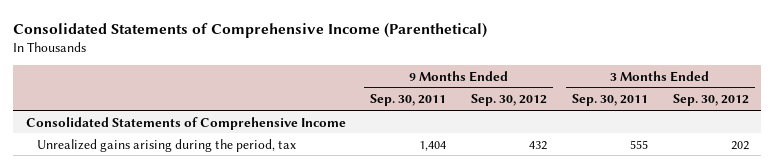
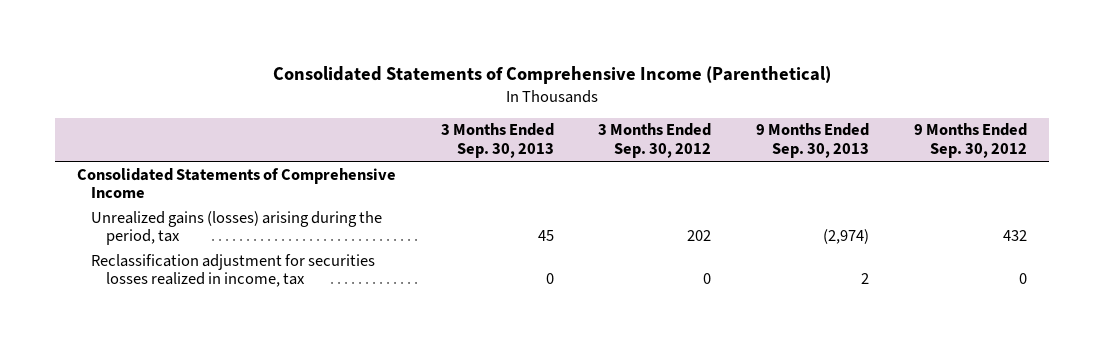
[370,94,447,107] Sep. 30, 2011 -> none
[571,94,648,107] Sep. 30, 2011 -> none
none -> [440,123,554,159] 3 Months Ended Sep. 30, 2013
none -> [755,123,869,159] 9 Months Ended Sep. 30, 2013
[36,138,296,152] Unrealized gains arising during the period, tax -> [91,210,383,246] Unrealized gains (losses) arising during the period, tax
none -> [91,253,376,288] Reclassification adjustment for securities losses realized in income, tax

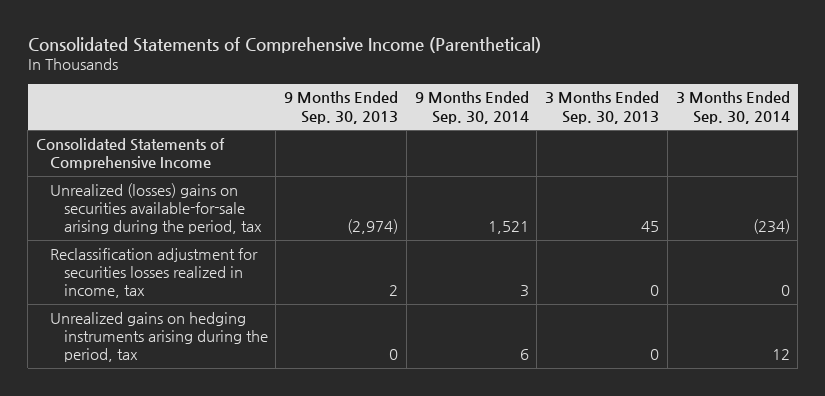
[598,123,712,159] 3 Months Ended Sep. 30, 2012 -> none
[913,123,1027,159] 9 Months Ended Sep. 30, 2012 -> none
none -> [414,91,529,124] 9 Months Ended Sep. 30, 2014
none -> [675,91,790,124] 3 Months Ended Sep. 30, 2014
[91,210,383,246] Unrealized gains (losses) arising during the period, tax -> [49,182,262,235] Unrealized (losses) gains on securities available-for-sale arising during the period, tax
none -> [49,311,268,363] Unrealized gains on hedging instruments arising during the period, tax

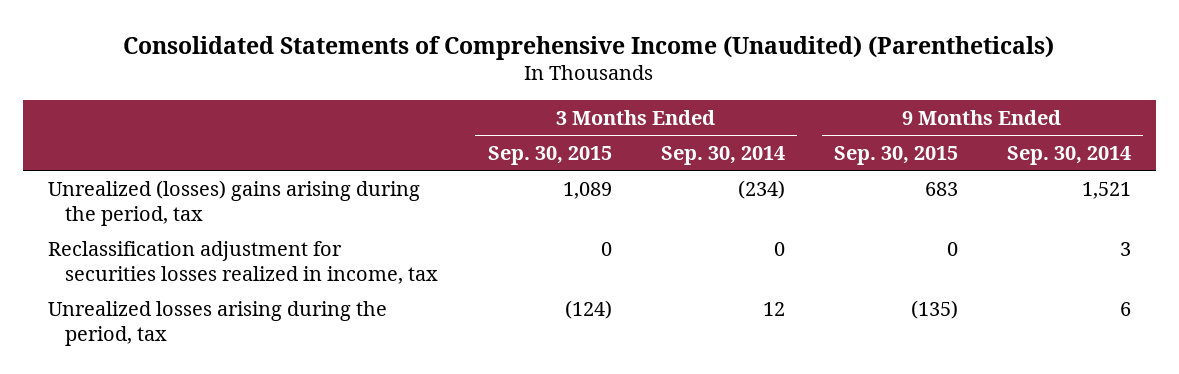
[27,37,541,54] Consolidated Statements of Comprehensive Income (Parenthetical) -> [123,35,1055,60] Consolidated Statements of Comprehensive Income (Unaudited) (Parentheticals)
[284,91,399,124] 9 Months Ended Sep. 30, 2013 -> none
[545,91,660,124] 3 Months Ended Sep. 30, 2013 -> none
none -> [487,145,612,165] Sep. 30, 2015
none -> [833,145,958,165] Sep. 30, 2015
[35,137,225,170] Consolidated Statements of Comprehensive Income -> none
[49,182,262,235] Unrealized (losses) gains on securities available-for-sale arising during the period, tax -> [47,179,420,226] Unrealized (losses) gains arising during the period, tax
[49,311,268,363] Unrealized gains on hedging instruments arising during the period, tax -> [47,300,387,346] Unrealized losses arising during the period, tax

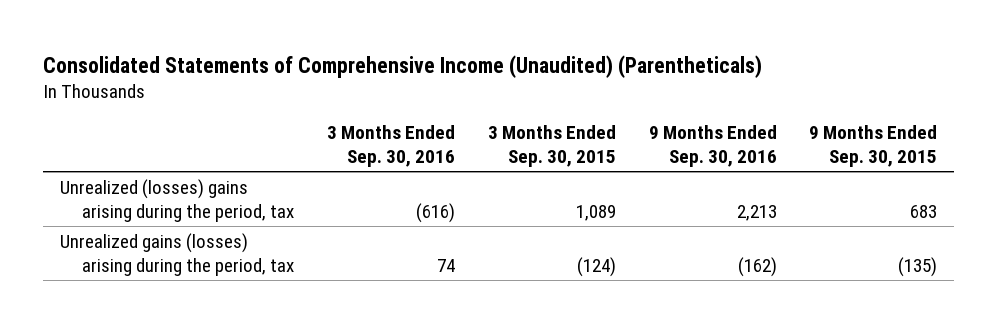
[660,145,785,165] Sep. 30, 2014 -> none
[1007,145,1132,165] Sep. 30, 2014 -> none
none -> [327,124,456,167] 3 Months Ended Sep. 30, 2016
none -> [648,124,777,167] 9 Months Ended Sep. 30, 2016
[47,240,439,284] Reclassification adjustment for securities losses realized in income, tax -> none
[47,300,387,346] Unrealized losses arising during the period, tax -> [59,232,295,276] Unrealized gains (losses) arising during the period, tax

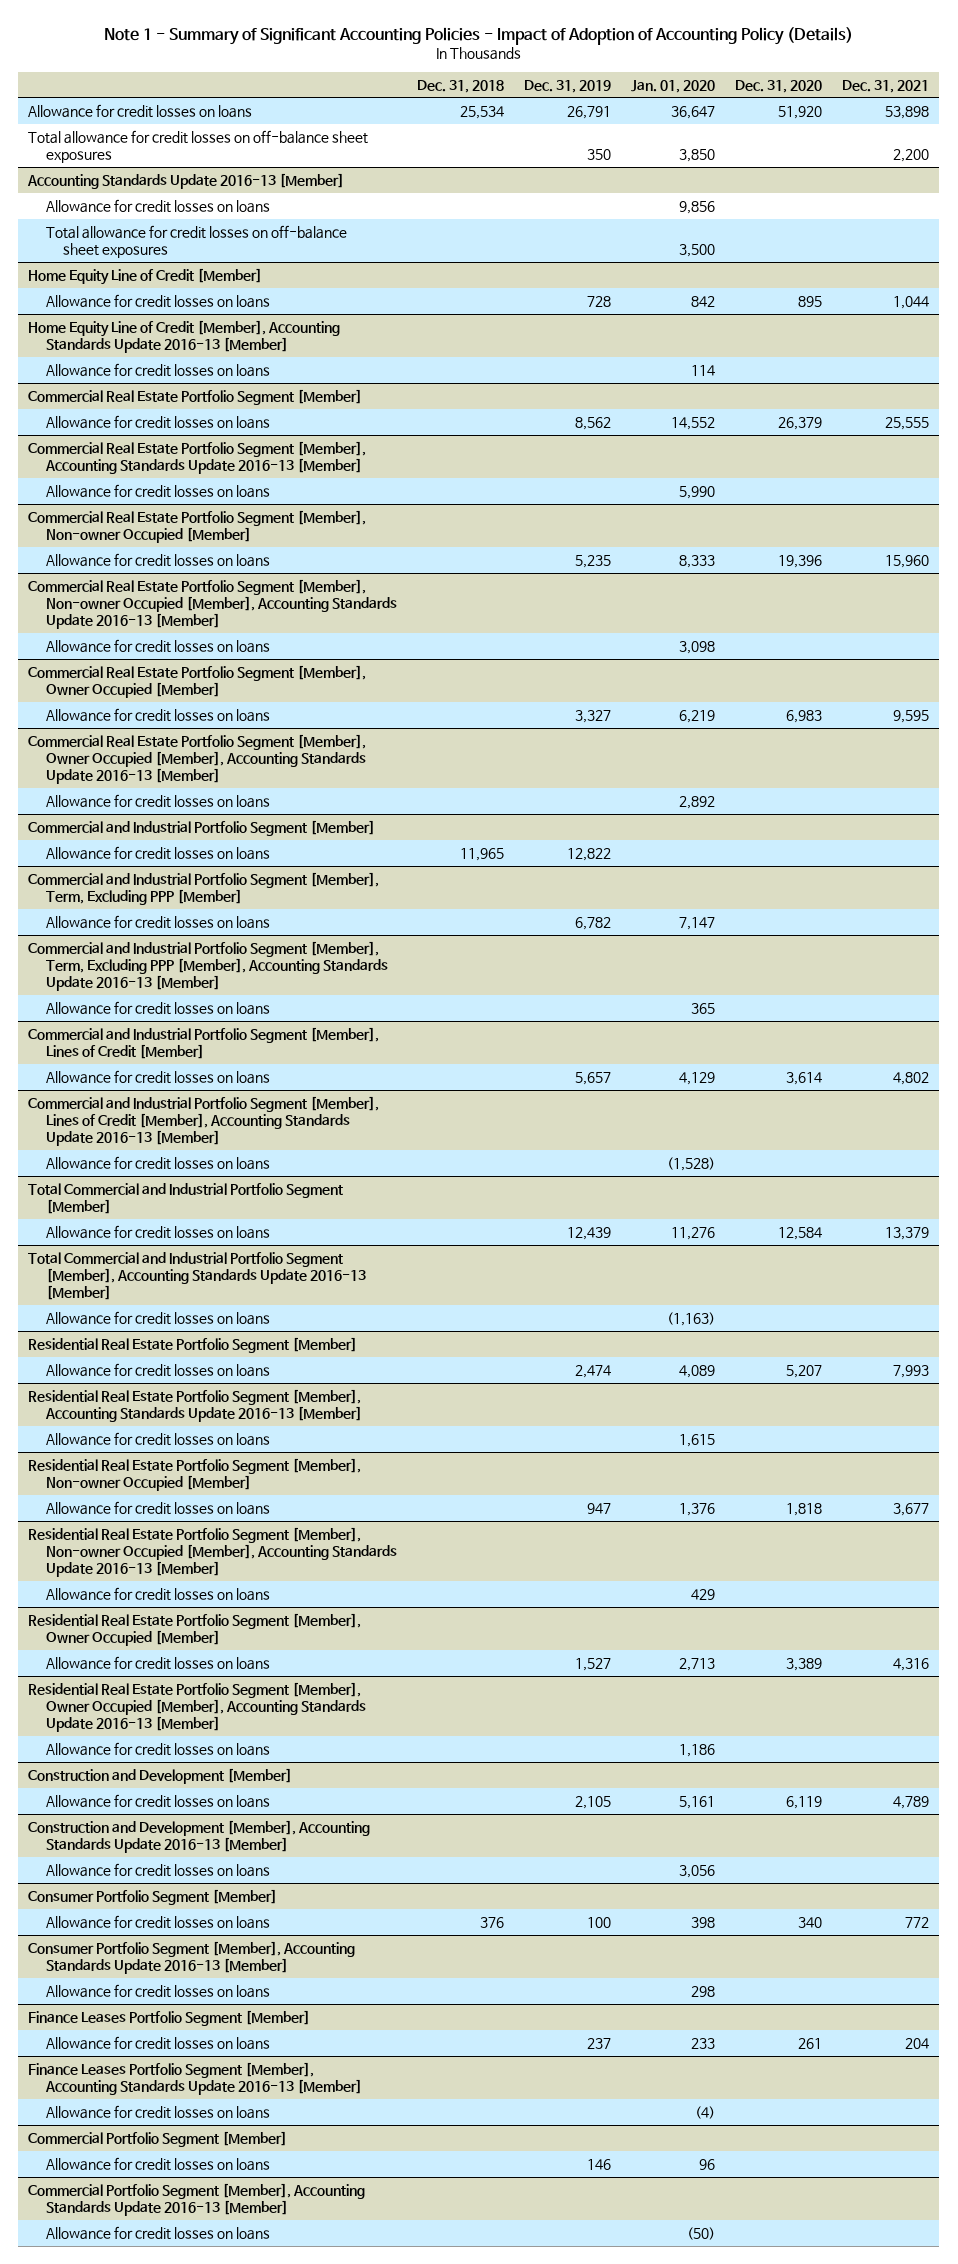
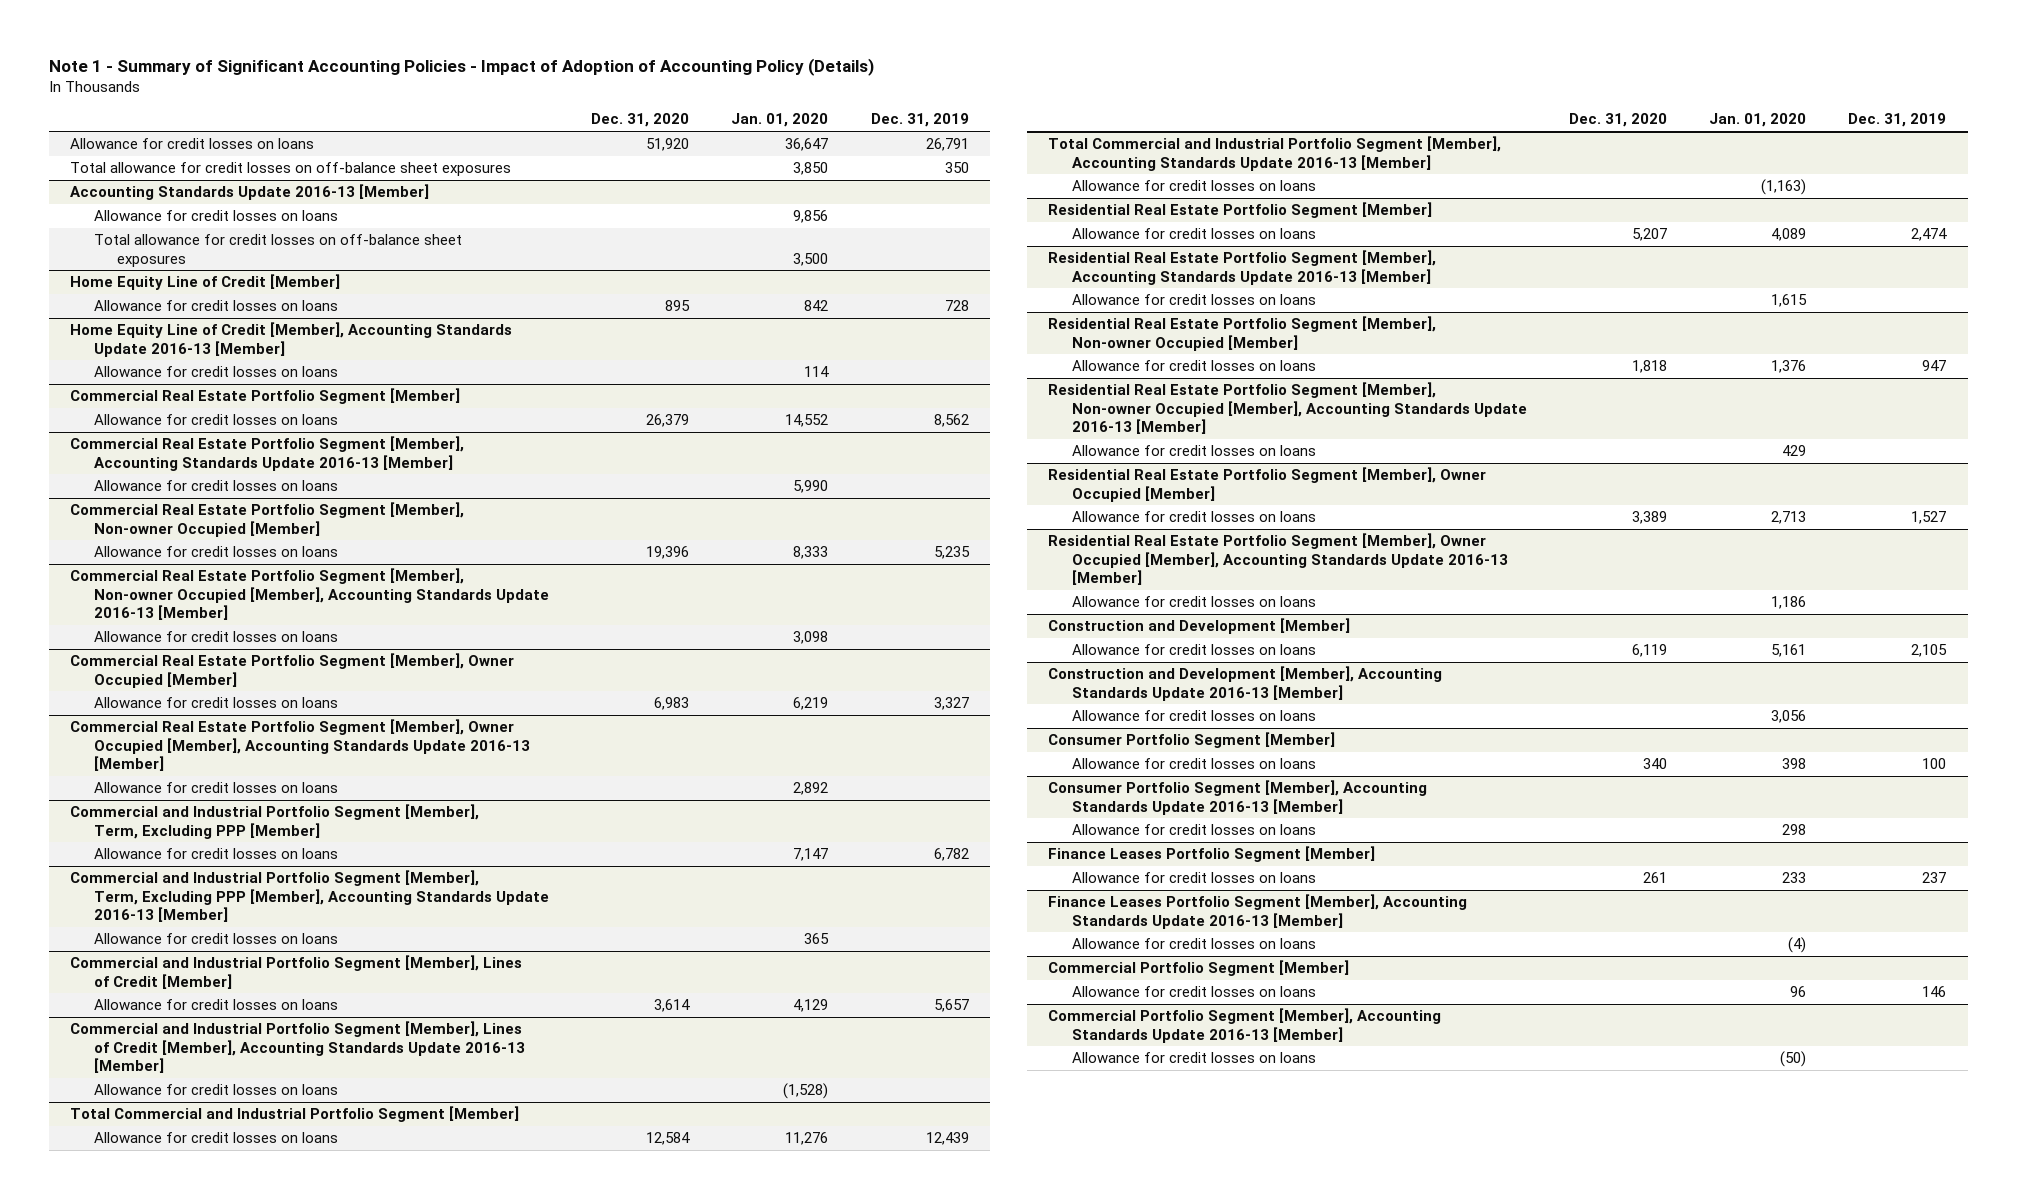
[416,79,504,93] Dec. 31, 2018 -> none
[842,79,930,93] Dec. 31, 2021 -> none
[28,819,376,836] Commercial and Industrial Portfolio Segment [Member] -> none
[45,845,270,860] Allowance for credit losses on loans -> none

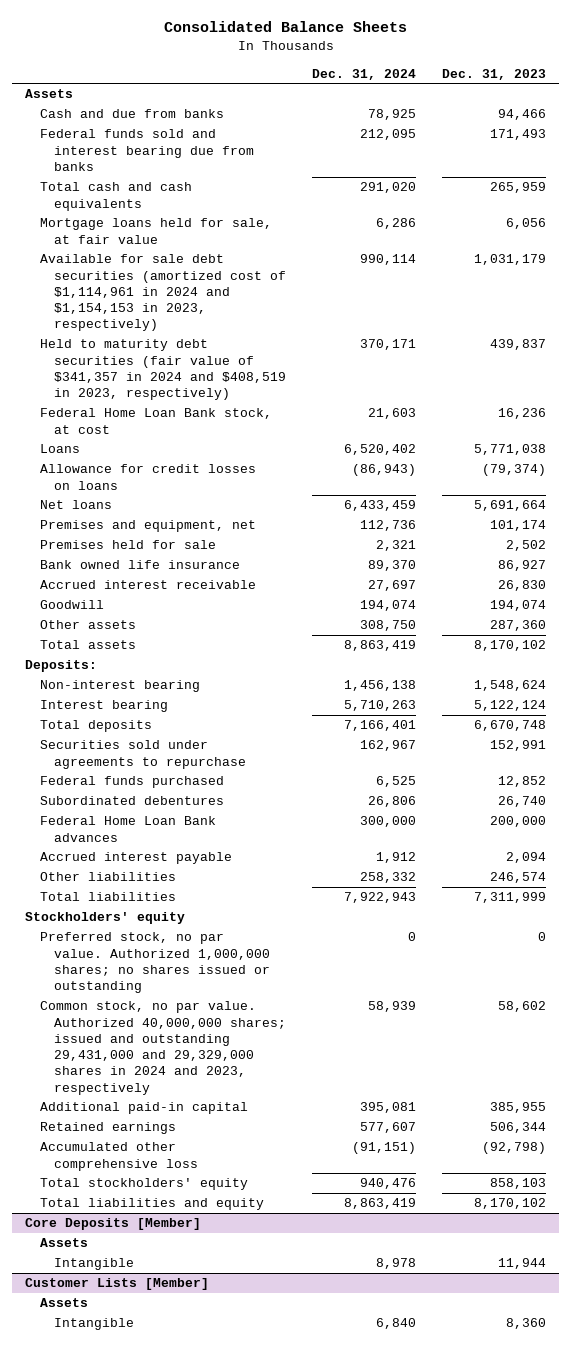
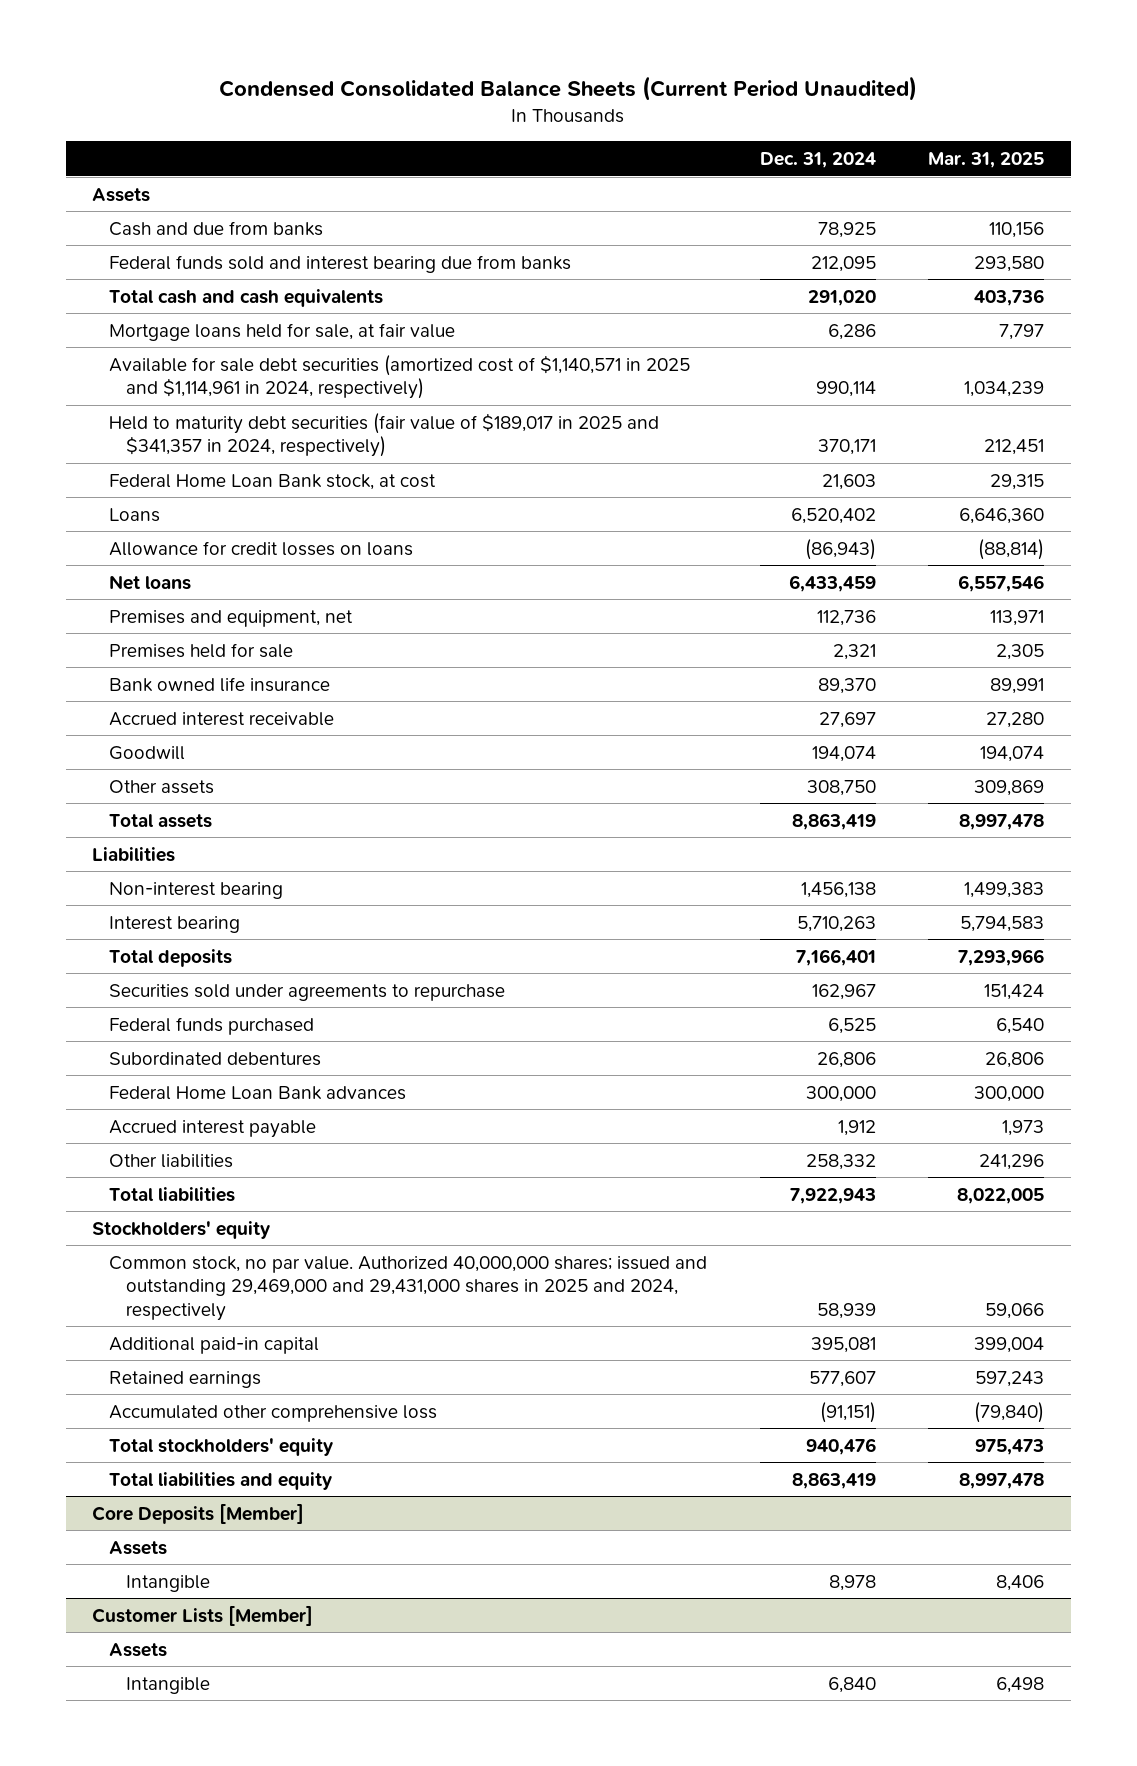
[163,21,407,33] Consolidated Balance Sheets -> [219,76,918,102] Condensed Consolidated Balance Sheets (Current Period Unaudited)
[442,68,547,80] Dec. 31, 2023 -> none
none -> [928,151,1045,168] Mar. 31, 2025
[39,254,287,332] Available for sale debt securities (amortized cost of $1,114,961 in 2024 and $1,154,153 in 2023, respectively) -> [109,354,691,400] Available for sale debt securities (amortized cost of $1,140,571 in 2025 and $1,114,961 in 2024, respectively)
[39,339,287,401] Held to maturity debt securities (fair value of $341,357 in 2024 and $408,519 in 2023, respectively) -> [109,412,660,458] Held to maturity debt securities (fair value of $189,017 in 2025 and $341,357 in 2024, respectively)
[25,660,98,673] Deposits: -> none
none -> [92,846,176,862] Liabilities
[39,932,271,994] Preferred stock, no par value. Authorized 1,000,000 shares; no shares issued or outstanding -> none
[39,1001,287,1095] Common stock, no par value. Authorized 40,000,000 shares; issued and outstanding 29,431,000 and 29,329,000 shares in 2024 and 2023, respectively -> [109,1255,708,1321] Common stock, no par value. Authorized 40,000,000 shares; issued and outstanding 29,469,000 and 29,431,000 shares in 2025 and 2024, respectively

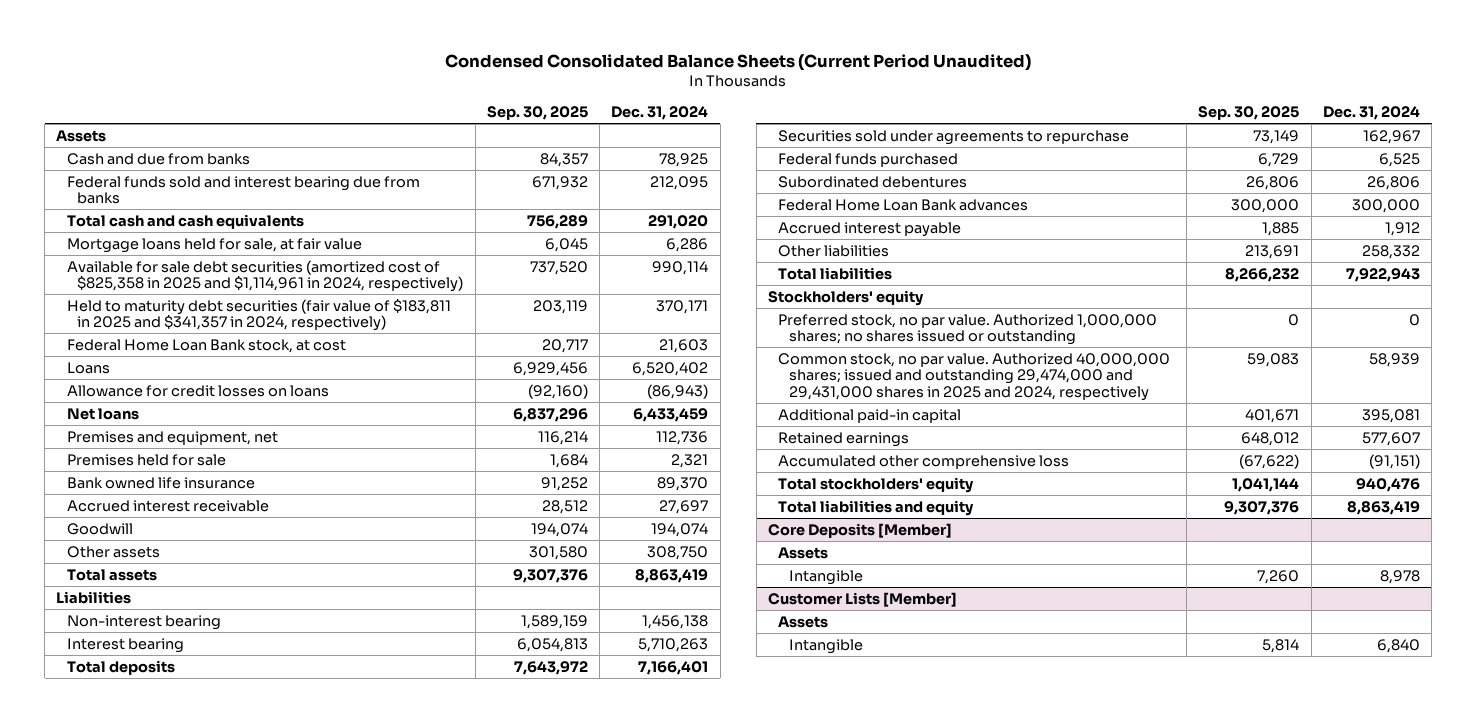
[928,151,1045,168] Mar. 31, 2025 -> none
none -> [486,106,588,121] Sep. 30, 2025
[109,354,691,400] Available for sale debt securities (amortized cost of $1,140,571 in 2025 and $1,114,961 in 2024, respectively) -> [66,259,464,293] Available for sale debt securities (amortized cost of $825,358 in 2025 and $1,114,961 in 2024, respectively)
[109,412,660,458] Held to maturity debt securities (fair value of $189,017 in 2025 and $341,357 in 2024, respectively) -> [66,298,451,332] Held to maturity debt securities (fair value of $183,811 in 2025 and $341,357 in 2024, respectively)
none -> [778,313,1158,346] Preferred stock, no par value. Authorized 1,000,000 shares; no shares issued or outstanding
[109,1255,708,1321] Common stock, no par value. Authorized 40,000,000 shares; issued and outstanding 29,469,000 and 29,431,000 shares in 2025 and 2024, respectively -> [778,352,1171,402] Common stock, no par value. Authorized 40,000,000 shares; issued and outstanding 29,474,000 and 29,431,000 shares in 2025 and 2024, respectively

